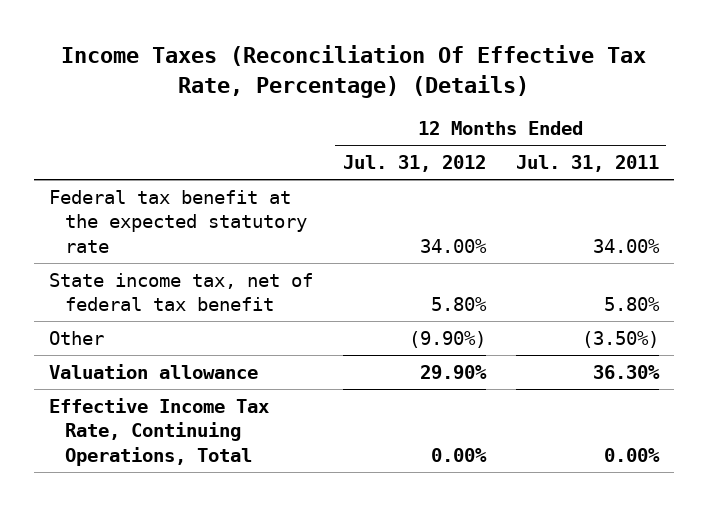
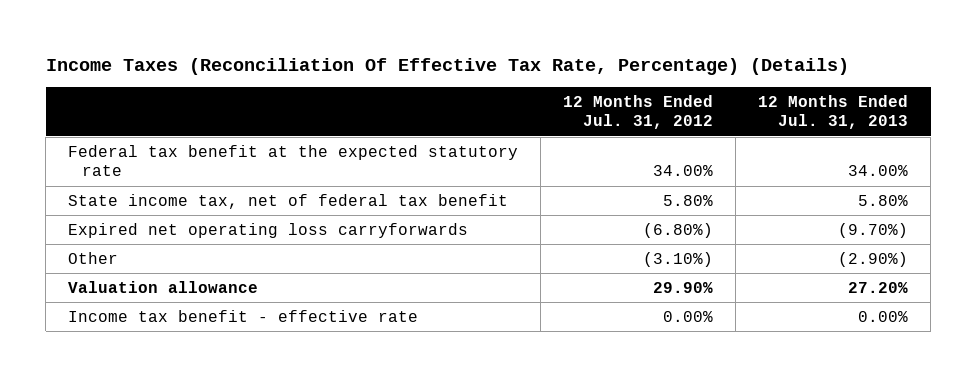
[515,155,659,173] Jul. 31, 2011 -> none
none -> [758,94,909,130] 12 Months Ended Jul. 31, 2013
none -> [68,222,469,238] Expired net operating loss carryforwards
[408,330,486,348] (9.90%) -> [643,251,714,267] (3.10%)
[48,397,269,466] Effective Income Tax Rate, Continuing Operations, Total -> [68,309,419,322] Income tax benefit - effective rate

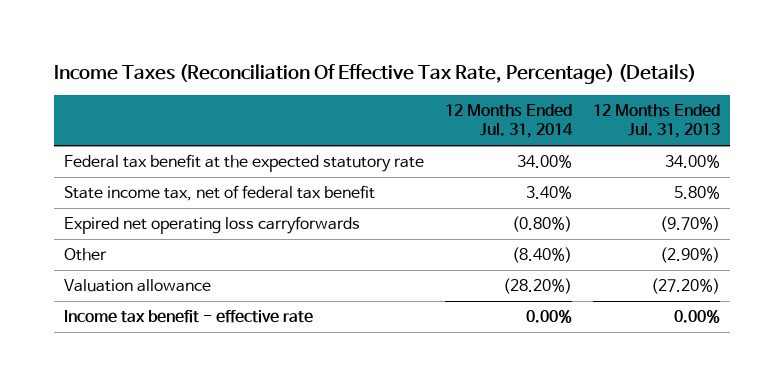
[563,94,714,130] 12 Months Ended Jul. 31, 2012 -> none
none -> [445,104,574,139] 12 Months Ended Jul. 31, 2014
[848,281,909,293] 27.20% -> [650,278,720,295] (27.20%)

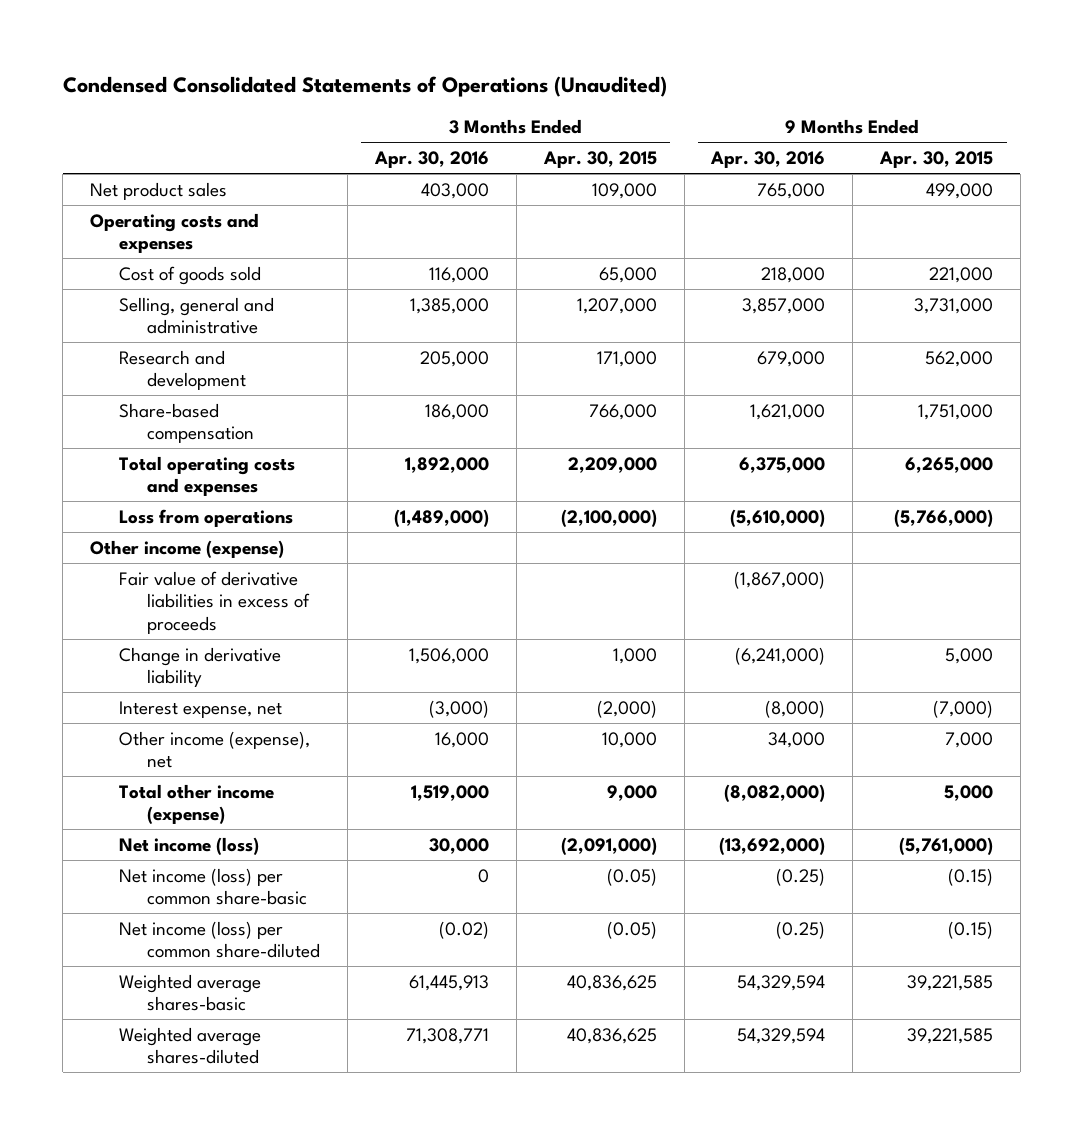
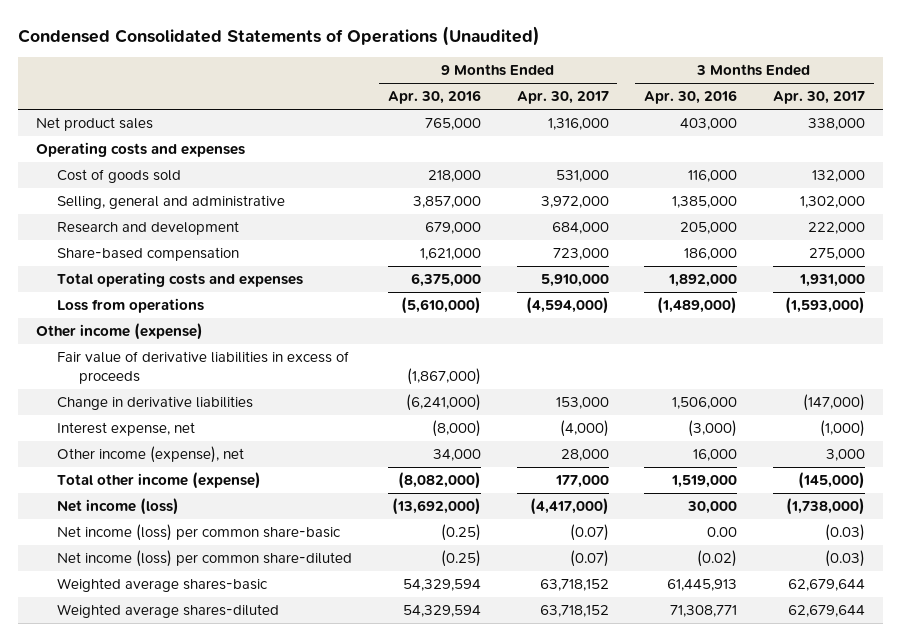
[542,151,657,169] Apr. 30, 2015 -> none
[878,151,993,169] Apr. 30, 2015 -> none
none -> [516,91,609,105] Apr. 30, 2017
none -> [772,91,865,105] Apr. 30, 2017
[118,646,281,688] Change in derivative liability -> [57,396,254,411] Change in derivative liabilities
[478,868,490,883] 0 -> [707,527,738,538] 0.00

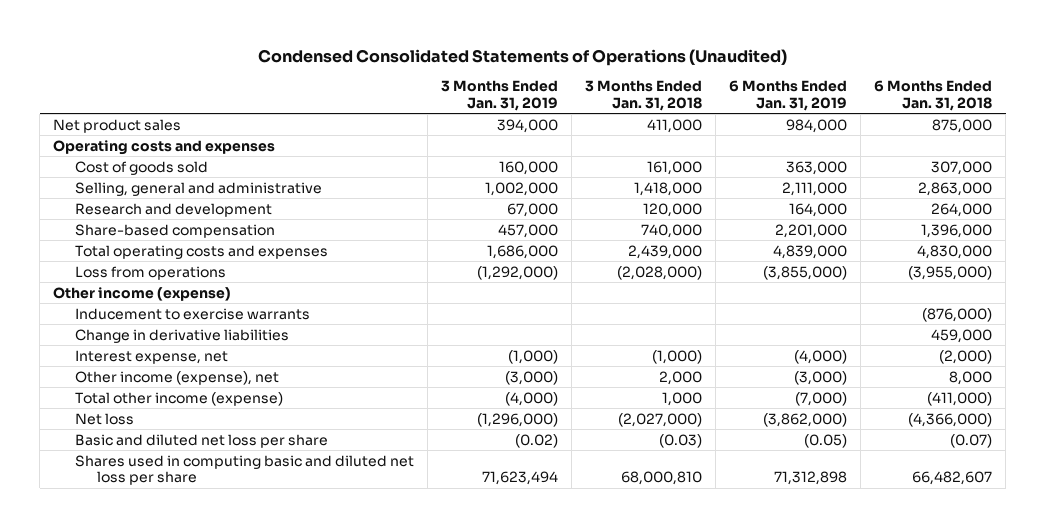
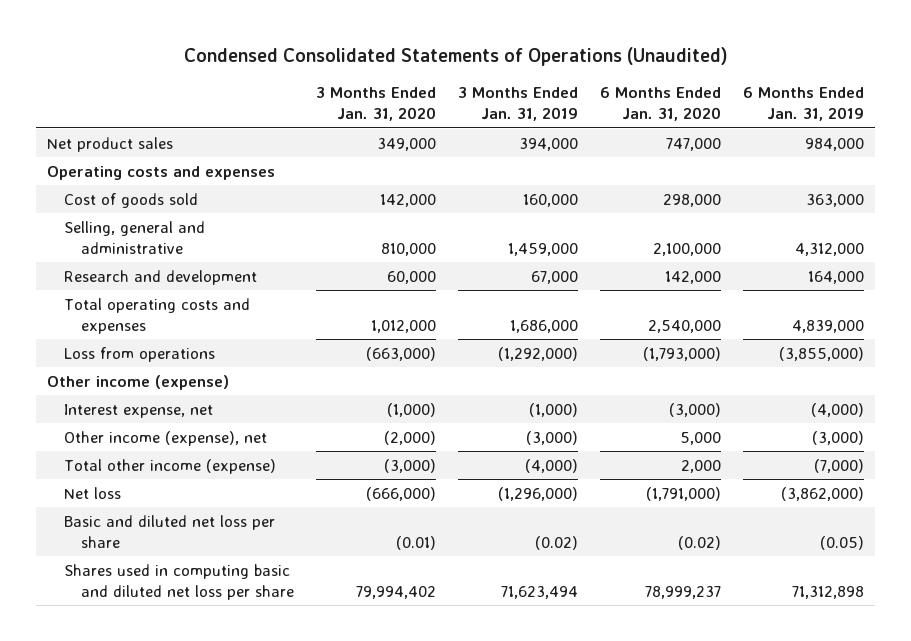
[585,80,703,111] 3 Months Ended Jan. 31, 2018 -> none
[874,80,993,111] 6 Months Ended Jan. 31, 2018 -> none
none -> [316,87,437,122] 3 Months Ended Jan. 31, 2020
none -> [600,87,722,122] 6 Months Ended Jan. 31, 2020
[485,181,559,196] 1,002,000 -> [508,242,579,256] 1,459,000
[782,181,848,196] 2,111,000 -> [795,242,865,256] 4,312,000
[74,223,275,238] Share-based compensation -> none
[74,307,310,320] Inducement to exercise warrants -> none
[74,328,289,343] Change in derivative liabilities -> none

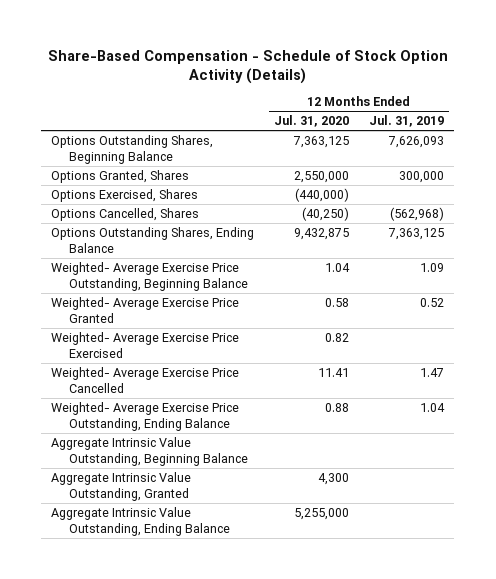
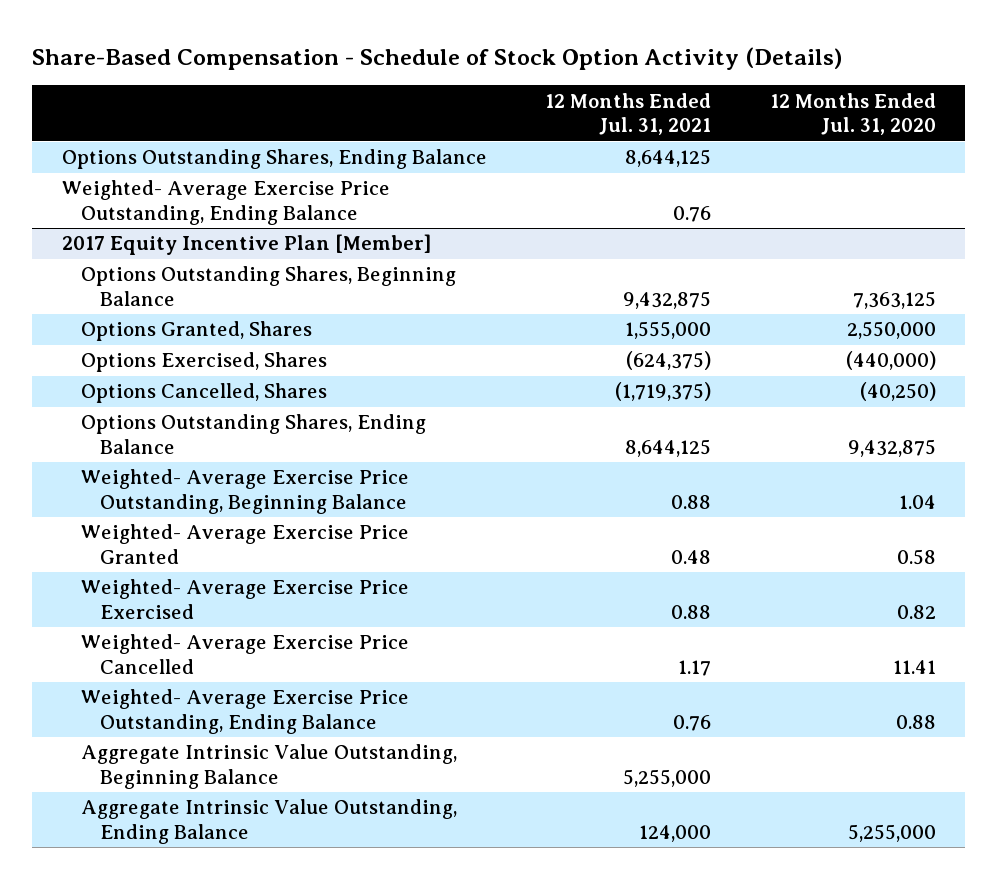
[369,115,445,128] Jul. 31, 2019 -> none
none -> [545,92,712,136] 12 Months Ended Jul. 31, 2021
none -> [61,149,487,170] Options Outstanding Shares, Ending Balance
none -> [61,180,390,226] Weighted- Average Exercise Price Outstanding, Ending Balance
none -> [61,234,431,256] 2017 Equity Incentive Plan [Member]
[51,471,192,501] Aggregate Intrinsic Value Outstanding, Granted -> none

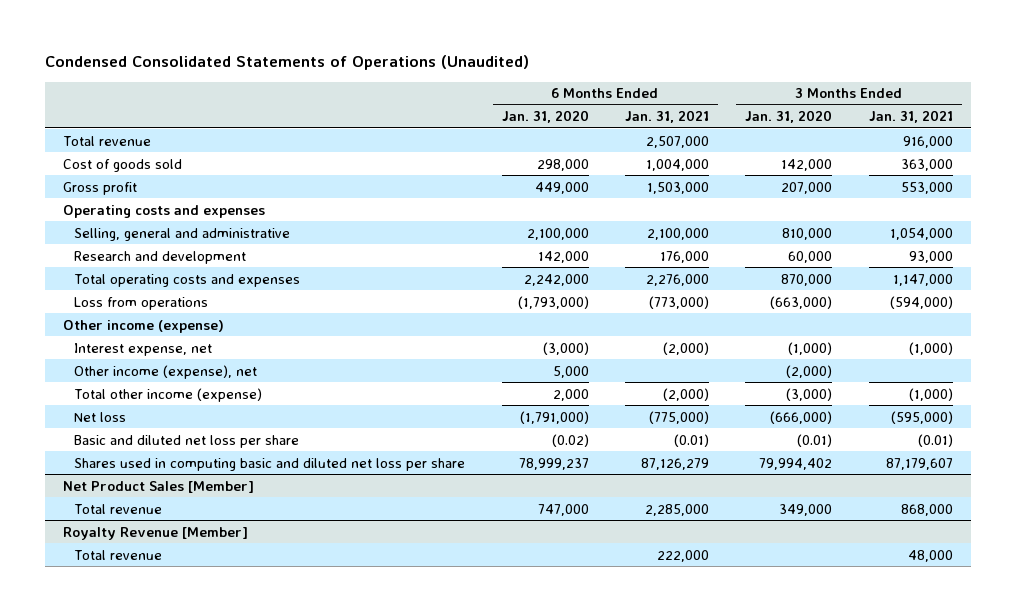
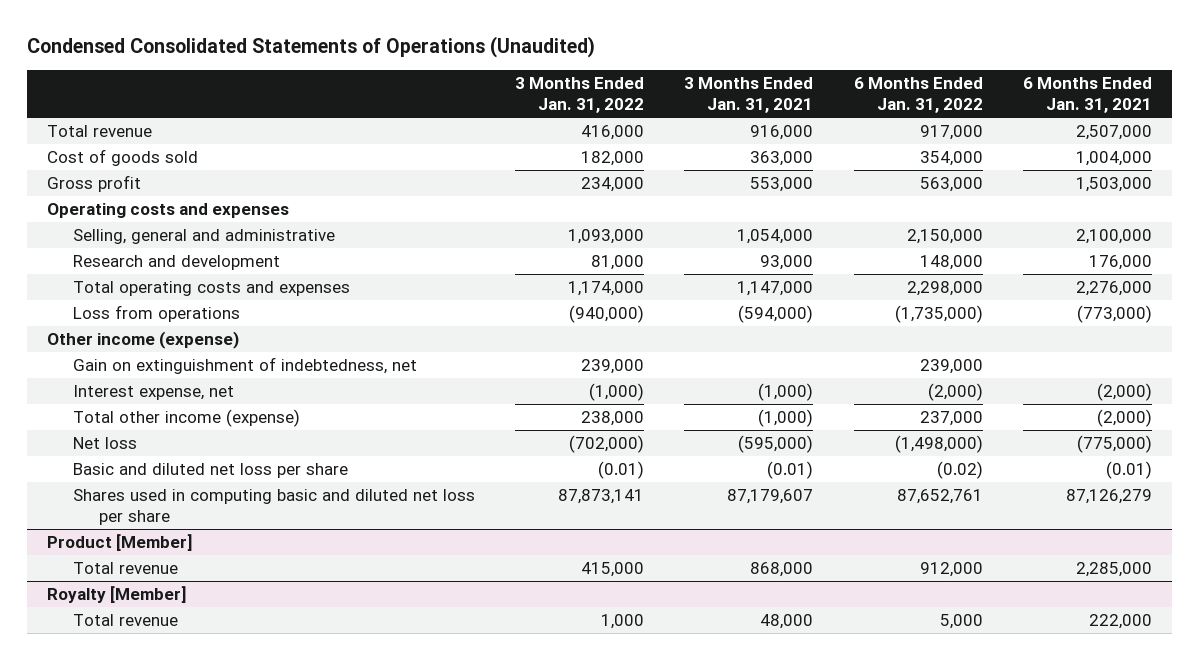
[501,110,589,124] Jan. 31, 2020 -> none
[745,110,833,124] Jan. 31, 2020 -> none
none -> [515,77,645,114] 3 Months Ended Jan. 31, 2022
none -> [853,77,983,114] 6 Months Ended Jan. 31, 2022
none -> [72,357,417,375] Gain on extinguishment of indebtedness, net
[74,364,258,379] Other income (expense), net -> none
[62,480,254,493] Net Product Sales [Member] -> [46,534,193,552] Product [Member]
[62,526,248,540] Royalty Revenue [Member] -> [46,586,187,604] Royalty [Member]

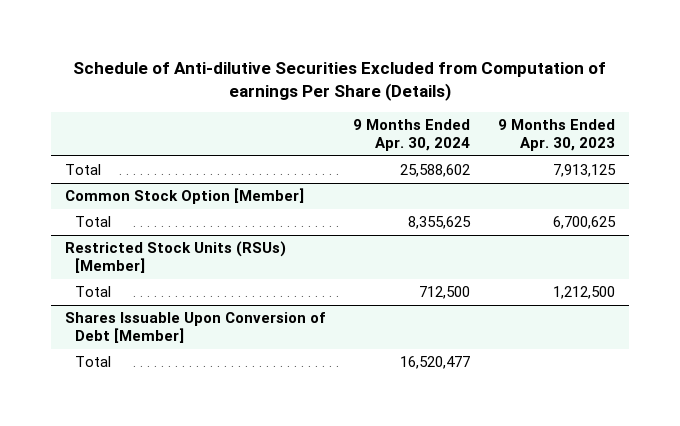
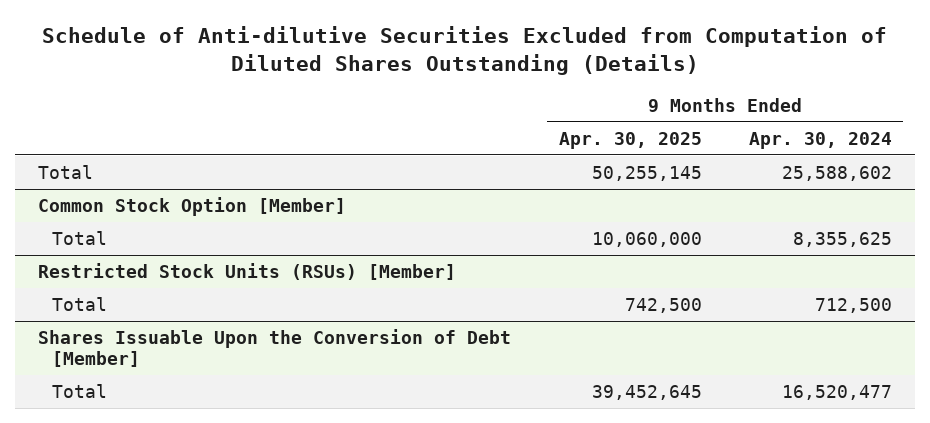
[72,62,606,102] Schedule of Anti-dilutive Securities Excluded from Computation of earnings Per Share (Details) -> [42,25,888,75] Schedule of Anti-dilutive Securities Excluded from Computation of Diluted Shares Outstanding (Details)
[497,119,615,151] 9 Months Ended Apr. 30, 2023 -> none
none -> [558,131,702,149] Apr. 30, 2025
[64,312,325,344] Shares Issuable Upon Conversion of Debt [Member] -> [38,329,512,368] Shares Issuable Upon the Conversion of Debt [Member]

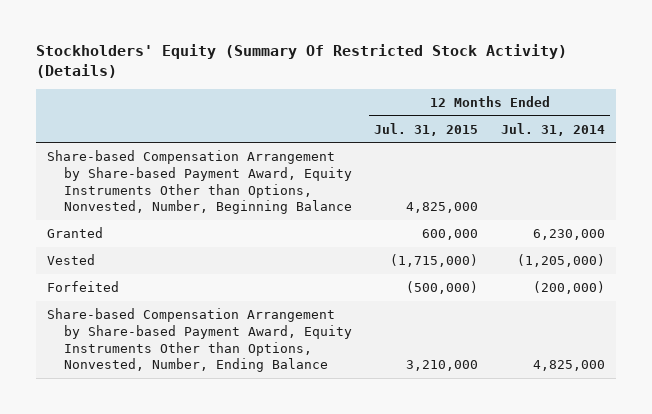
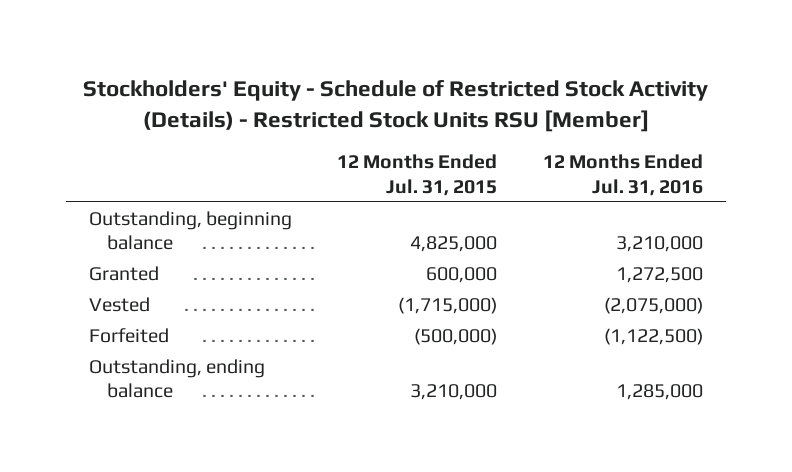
[36,44,568,79] Stockholders' Equity (Summary Of Restricted Stock Activity) (Details) -> [82,80,708,133] Stockholders' Equity - Schedule of Restricted Stock Activity (Details) - Restricted Stock Units RSU [Member]
[500,122,605,136] Jul. 31, 2014 -> none
none -> [543,154,704,196] 12 Months Ended Jul. 31, 2016
[47,150,353,215] Share-based Compensation Arrangement by Share-based Payment Award, Equity Instruments Other than Options, Nonvested, Number, Beginning Balance -> [88,210,292,251] Outstanding, beginning balance
[47,308,353,373] Share-based Compensation Arrangement by Share-based Payment Award, Equity Instruments Other than Options, Nonvested, Number, Ending Balance -> [88,358,265,399] Outstanding, ending balance

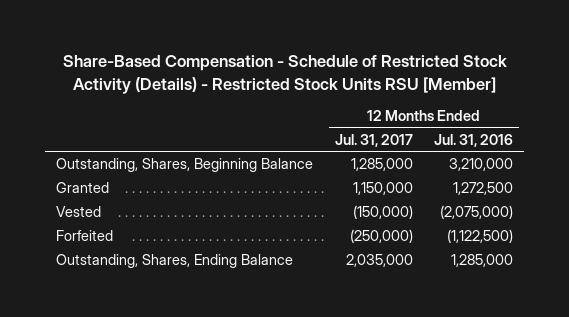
[82,80,708,133] Stockholders' Equity - Schedule of Restricted Stock Activity (Details) - Restricted Stock Units RSU [Member] -> [62,55,507,94] Share-Based Compensation - Schedule of Restricted Stock Activity (Details) - Restricted Stock Units RSU [Member]
[337,154,498,196] 12 Months Ended Jul. 31, 2015 -> none
none -> [334,133,413,147] Jul. 31, 2017
[88,210,292,251] Outstanding, beginning balance -> [55,158,313,173] Outstanding, Shares, Beginning Balance
[88,358,265,399] Outstanding, ending balance -> [55,254,293,269] Outstanding, Shares, Ending Balance

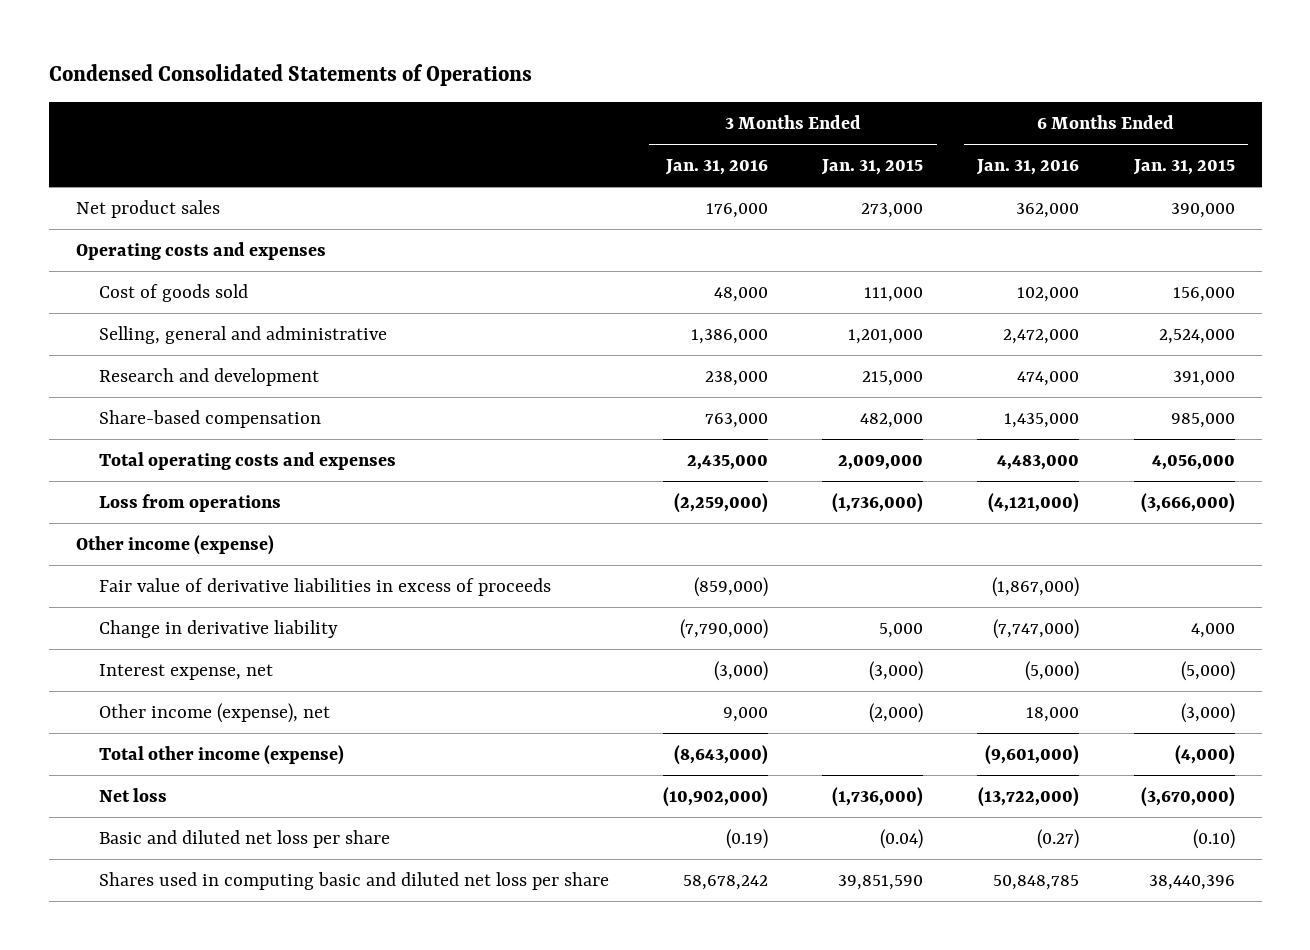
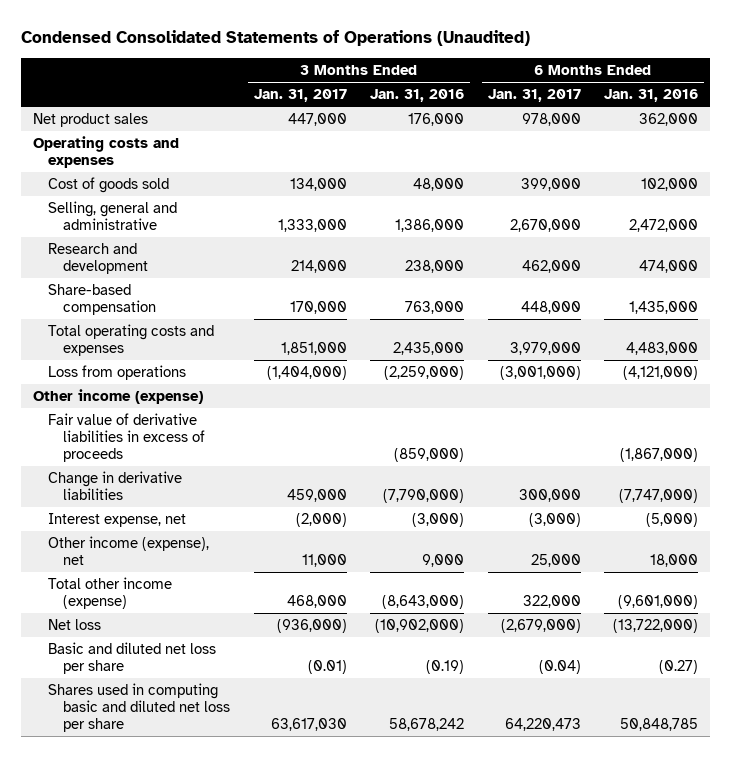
[48,64,532,87] Condensed Consolidated Statements of Operations -> [21,30,531,47] Condensed Consolidated Statements of Operations (Unaudited)
[821,159,924,176] Jan. 31, 2015 -> none
[1132,159,1235,176] Jan. 31, 2015 -> none
none -> [253,89,347,103] Jan. 31, 2017
none -> [487,89,581,103] Jan. 31, 2017
[98,619,338,638] Change in derivative liability -> [48,471,183,501] Change in derivative liabilities

